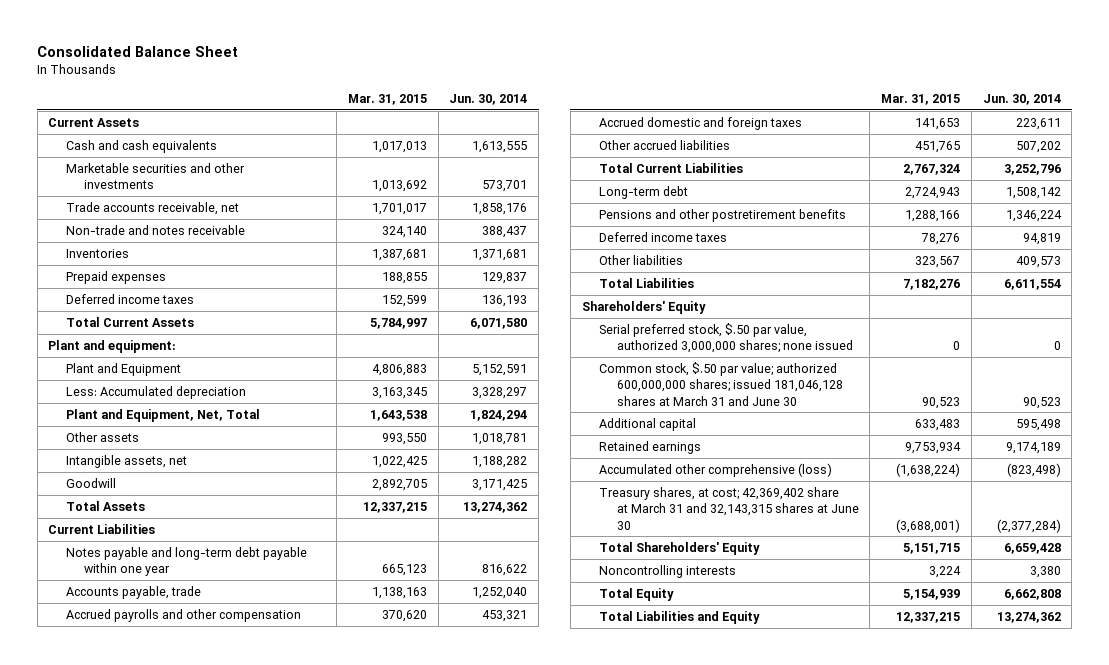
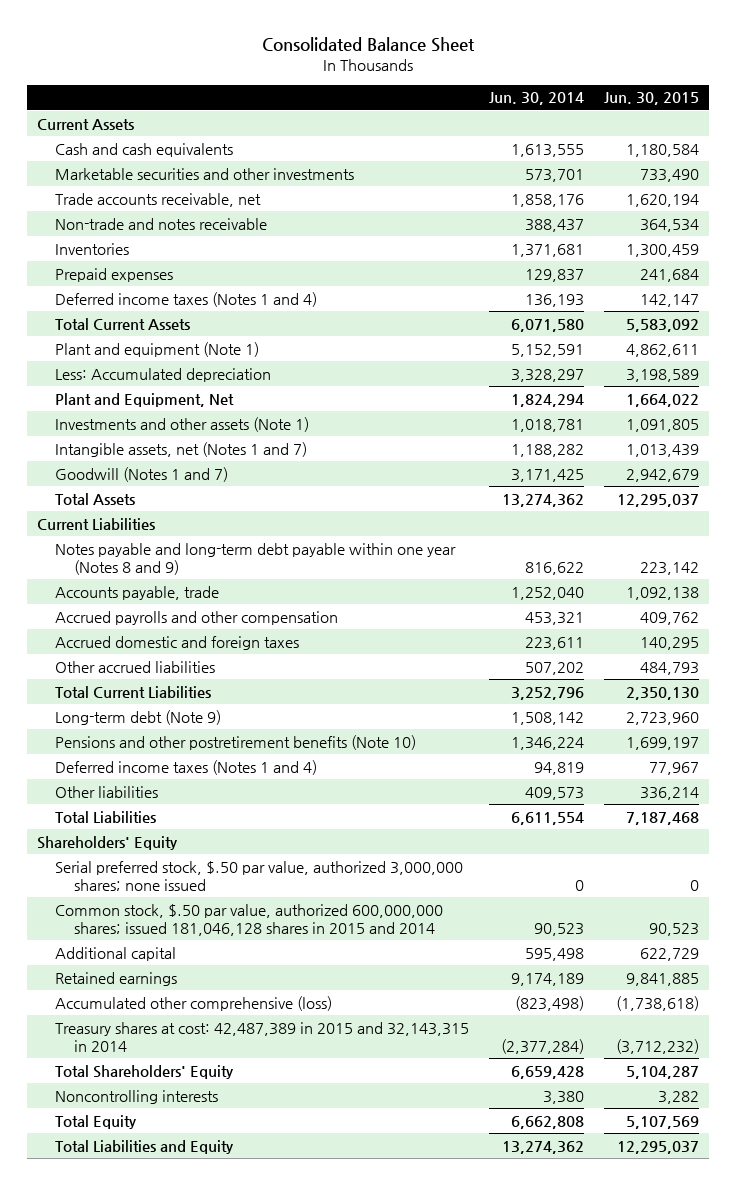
[348,93,428,105] Mar. 31, 2015 -> none
none -> [604,92,700,106] Jun. 30, 2015
[66,293,195,304] Deferred income taxes -> [55,291,318,307] Deferred income taxes (Notes 1 and 4)
[48,339,177,353] Plant and equipment: -> none
[66,362,182,376] Plant and Equipment -> [55,341,260,357] Plant and equipment (Note 1)
[66,408,261,422] Plant and Equipment, Net, Total -> [55,392,235,407] Plant and Equipment, Net
[66,431,140,442] Other assets -> [55,416,310,432] Investments and other assets (Note 1)
[66,454,188,468] Intangible assets, net -> [55,441,308,457] Intangible assets, net (Notes 1 and 7)
[66,477,117,488] Goodwill -> [55,466,229,482] Goodwill (Notes 1 and 7)
[66,546,308,577] Notes payable and long-term debt payable within one year -> [55,542,457,575] Notes payable and long-term debt payable within one year (Notes 8 and 9)
[599,185,689,199] Long-term debt -> [55,709,222,725] Long-term debt (Note 9)
[599,208,847,222] Pensions and other postretirement benefits -> [55,734,417,750] Pensions and other postretirement benefits (Note 10)
[599,231,728,242] Deferred income taxes -> [55,759,318,775] Deferred income taxes (Notes 1 and 4)
[599,361,843,406] Common stock, $.50 par value; authorized 600,000,000 shares; issued 181,046,128 shares at March 31 and June 30 -> [55,903,444,936] Common stock, $.50 par value, authorized 600,000,000 shares; issued 181,046,128 shares in 2015 and 2014
[599,486,859,530] Treasury shares, at cost; 42,369,402 share at March 31 and 32,143,315 shares at June 30 -> [55,1021,470,1052] Treasury shares at cost: 42,487,389 in 2015 and 32,143,315 in 2014

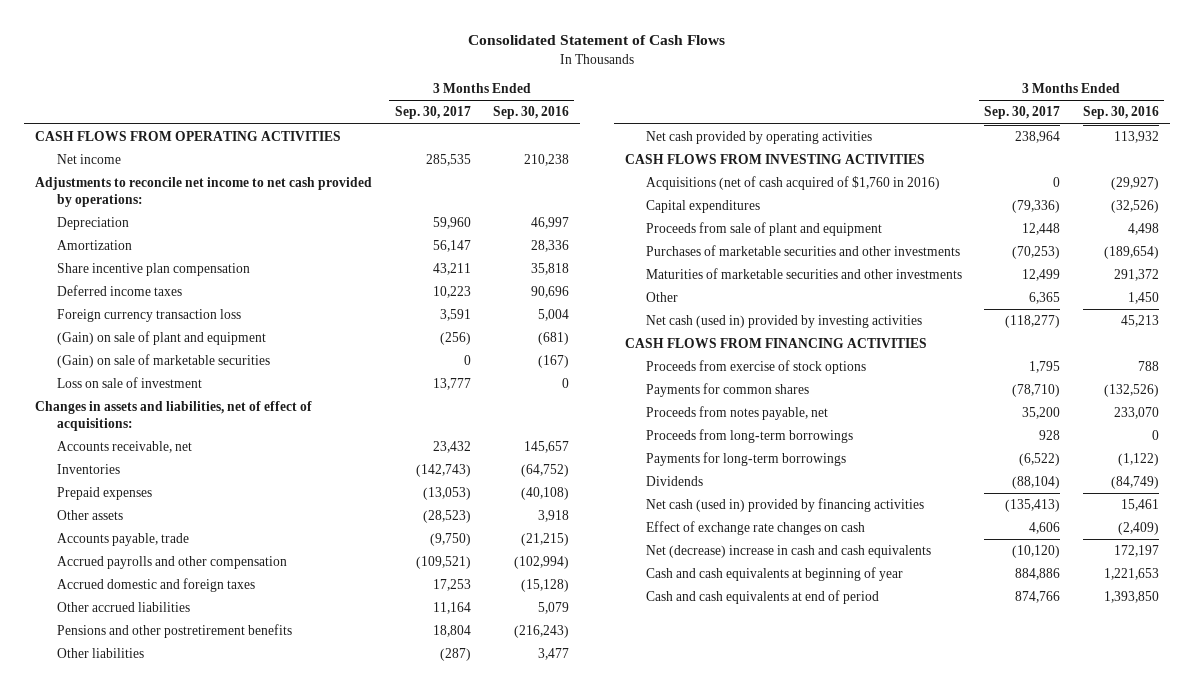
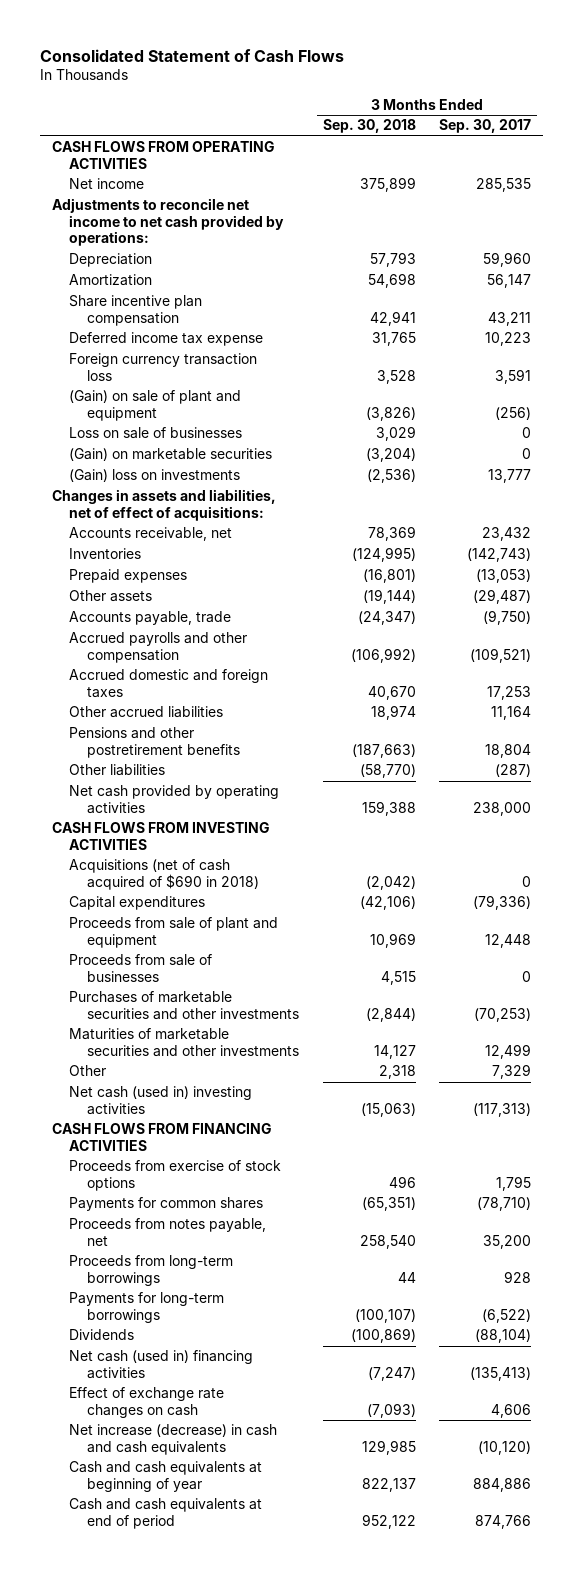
[492,106,569,120] Sep. 30, 2016 -> none
none -> [322,119,416,134] Sep. 30, 2018
[56,285,182,297] Deferred income taxes -> [69,332,264,347] Deferred income tax expense
none -> [69,427,243,440] Loss on sale of businesses
[56,354,270,369] (Gain) on sale of marketable securities -> [69,448,273,462] (Gain) on marketable securities
[56,377,202,389] Loss on sale of investment -> [69,469,241,483] (Gain) loss on investments
[422,510,471,524] (28,523) -> [473,589,532,605] (29,487)
[1015,131,1061,144] 238,964 -> [473,801,532,816] 238,000
[646,176,941,191] Acquisitions (net of cash acquired of $1,760 in 2016) -> [69,859,260,890] Acquisitions (net of cash acquired of $690 in 2018)
none -> [69,954,213,982] Proceeds from sale of businesses
[1029,292,1061,305] 6,365 -> [492,1064,532,1080] 7,329
[646,315,923,329] Net cash (used in) provided by investing activities -> [69,1086,253,1115] Net cash (used in) investing activities
[1005,315,1061,329] (118,277) -> [473,1102,532,1117] (117,313)
[646,498,925,513] Net cash (used in) provided by financing activities -> [69,1350,254,1379] Net cash (used in) financing activities
[646,545,932,559] Net (decrease) increase in cash and cash equivalents -> [69,1424,278,1455] Net increase (decrease) in cash and cash equivalents

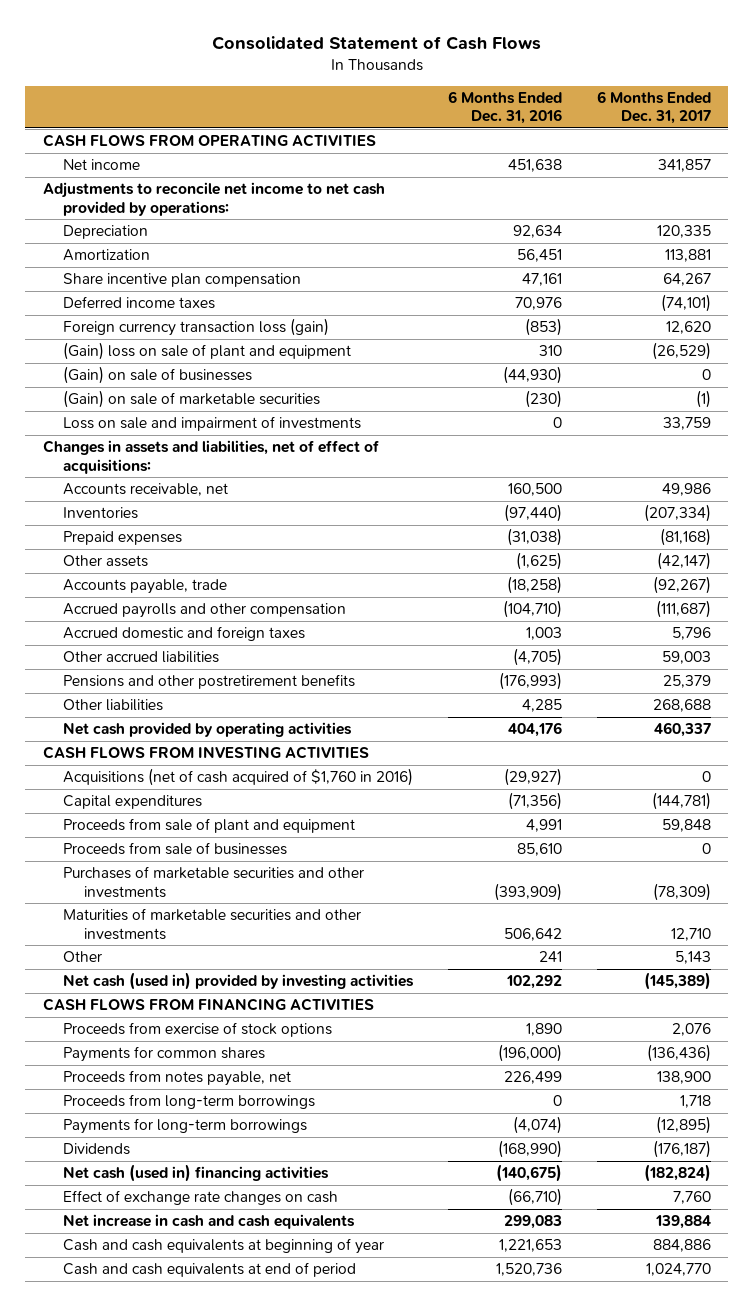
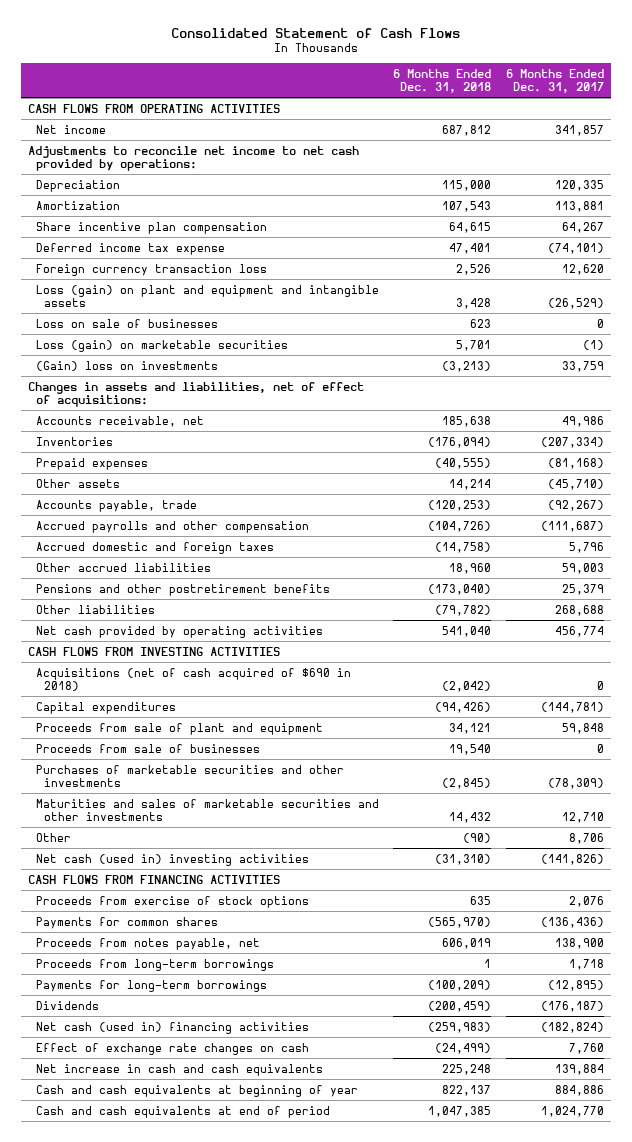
[448,90,563,125] 6 Months Ended Dec. 31, 2016 -> none
none -> [393,68,492,93] 6 Months Ended Dec. 31, 2018
[63,296,216,310] Deferred income taxes -> [35,242,225,255] Deferred income tax expense
[63,318,330,337] Foreign currency transaction loss (gain) -> [35,263,267,276] Foreign currency transaction loss
[63,342,352,361] (Gain) loss on sale of plant and equipment -> [35,284,379,307] Loss (gain) on plant and equipment and intangible assets
[63,366,253,385] (Gain) on sale of businesses -> [35,318,218,328] Loss on sale of businesses
[63,390,321,409] (Gain) on sale of marketable securities -> [35,339,288,352] Loss (gain) on marketable securities
[63,416,362,432] Loss on sale and impairment of investments -> [35,360,218,371] (Gain) loss on investments
[656,552,711,571] (42,147) -> [547,478,604,490] (45,710)
[653,722,711,738] 460,337 -> [554,625,604,637] 456,774
[63,768,414,787] Acquisitions (net of cash acquired of $1,760 in 2016) -> [35,667,351,691] Acquisitions (net of cash acquired of $690 in 2018)
[63,908,362,940] Maturities of marketable securities and other investments -> [35,798,379,821] Maturities and sales of marketable securities and other investments
[674,951,711,965] 5,143 -> [568,832,604,844] 8,706
[63,972,415,991] Net cash (used in) provided by investing activities -> [35,853,309,866] Net cash (used in) investing activities
[643,972,711,991] (145,389) -> [540,853,604,865] (141,826)

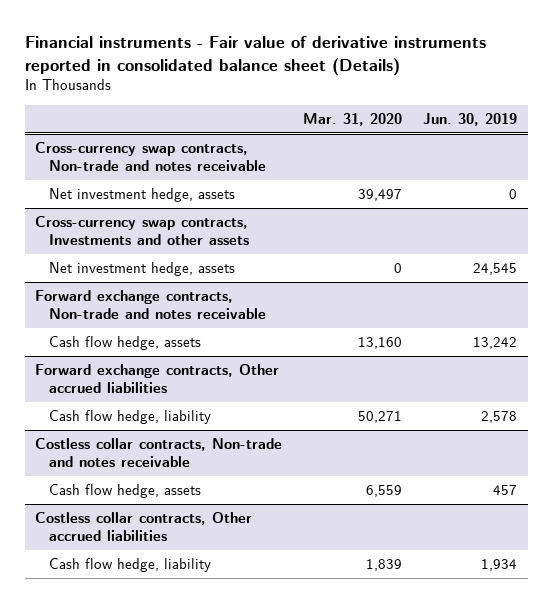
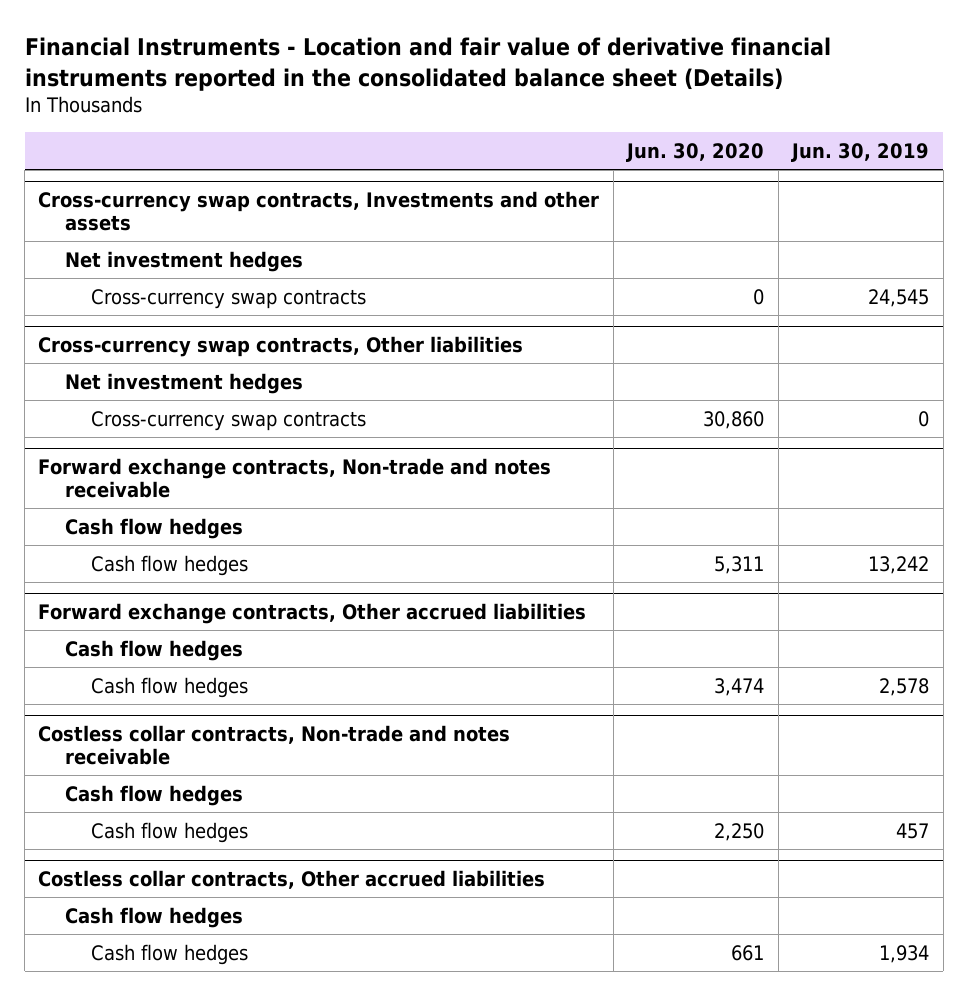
[24,35,486,76] Financial instruments - Fair value of derivative instruments reported in consolidated balance sheet (Details) -> [24,37,831,91] Financial Instruments - Location and fair value of derivative financial instruments reported in the consolidated balance sheet (Details)
[303,113,403,127] Mar. 31, 2020 -> none
none -> [626,142,765,162] Jun. 30, 2020
[35,141,266,171] Cross-currency swap contracts, Non-trade and notes receivable -> none
[48,187,235,202] Net investment hedge, assets -> none
none -> [64,250,303,272] Net investment hedges
[48,261,235,276] Net investment hedge, assets -> [91,288,367,309] Cross-currency swap contracts
none -> [38,336,524,358] Cross-currency swap contracts, Other liabilities
none -> [64,372,303,394] Net investment hedges
none -> [91,410,367,431] Cross-currency swap contracts
none -> [64,517,243,539] Cash flow hedges
[48,335,201,350] Cash flow hedge, assets -> [91,554,249,576] Cash flow hedges
none -> [64,639,243,661] Cash flow hedges
[48,409,211,424] Cash flow hedge, liability -> [91,676,249,698] Cash flow hedges
none -> [64,784,243,806] Cash flow hedges
[48,483,201,498] Cash flow hedge, assets -> [91,821,249,843] Cash flow hedges
none -> [64,906,243,928] Cash flow hedges
[48,557,211,572] Cash flow hedge, liability -> [91,943,249,965] Cash flow hedges

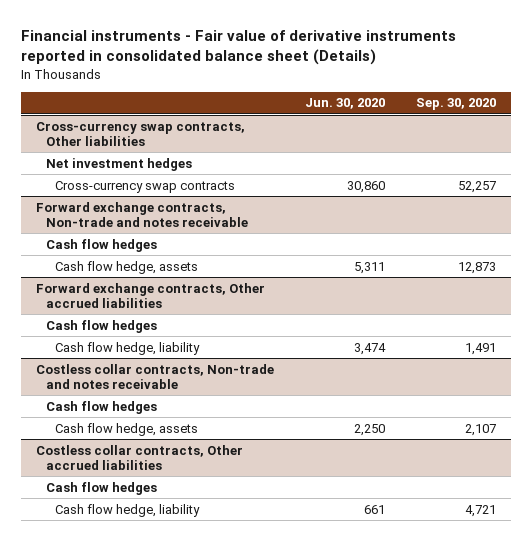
[24,37,831,91] Financial Instruments - Location and fair value of derivative financial instruments reported in the consolidated balance sheet (Details) -> [20,29,456,66] Financial instruments - Fair value of derivative instruments reported in consolidated balance sheet (Details)
[791,142,930,162] Jun. 30, 2019 -> none
none -> [415,98,496,111] Sep. 30, 2020
[38,191,600,231] Cross-currency swap contracts, Investments and other assets -> none
[64,250,303,272] Net investment hedges -> none
[91,288,367,309] Cross-currency swap contracts -> none
[91,554,249,576] Cash flow hedges -> [55,260,199,274] Cash flow hedge, assets
[91,676,249,698] Cash flow hedges -> [55,341,201,355] Cash flow hedge, liability
[91,821,249,843] Cash flow hedges -> [55,422,199,436] Cash flow hedge, assets
[91,943,249,965] Cash flow hedges -> [55,503,201,517] Cash flow hedge, liability

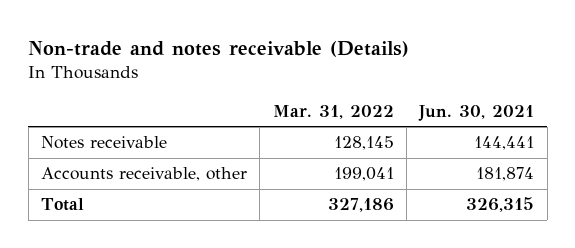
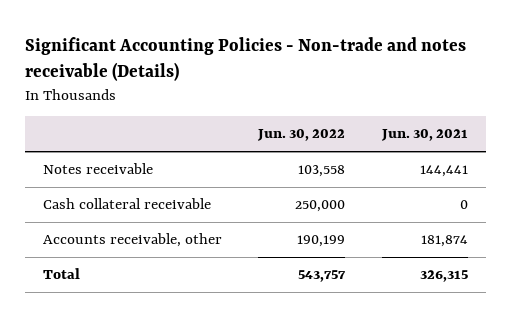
[28,40,410,57] Non-trade and notes receivable (Details) -> [24,36,466,81] Significant Accounting Policies - Non-trade and notes receivable (Details)
[272,104,394,119] Mar. 31, 2022 -> none
none -> [257,129,346,142] Jun. 30, 2022
none -> [43,198,212,210] Cash collateral receivable

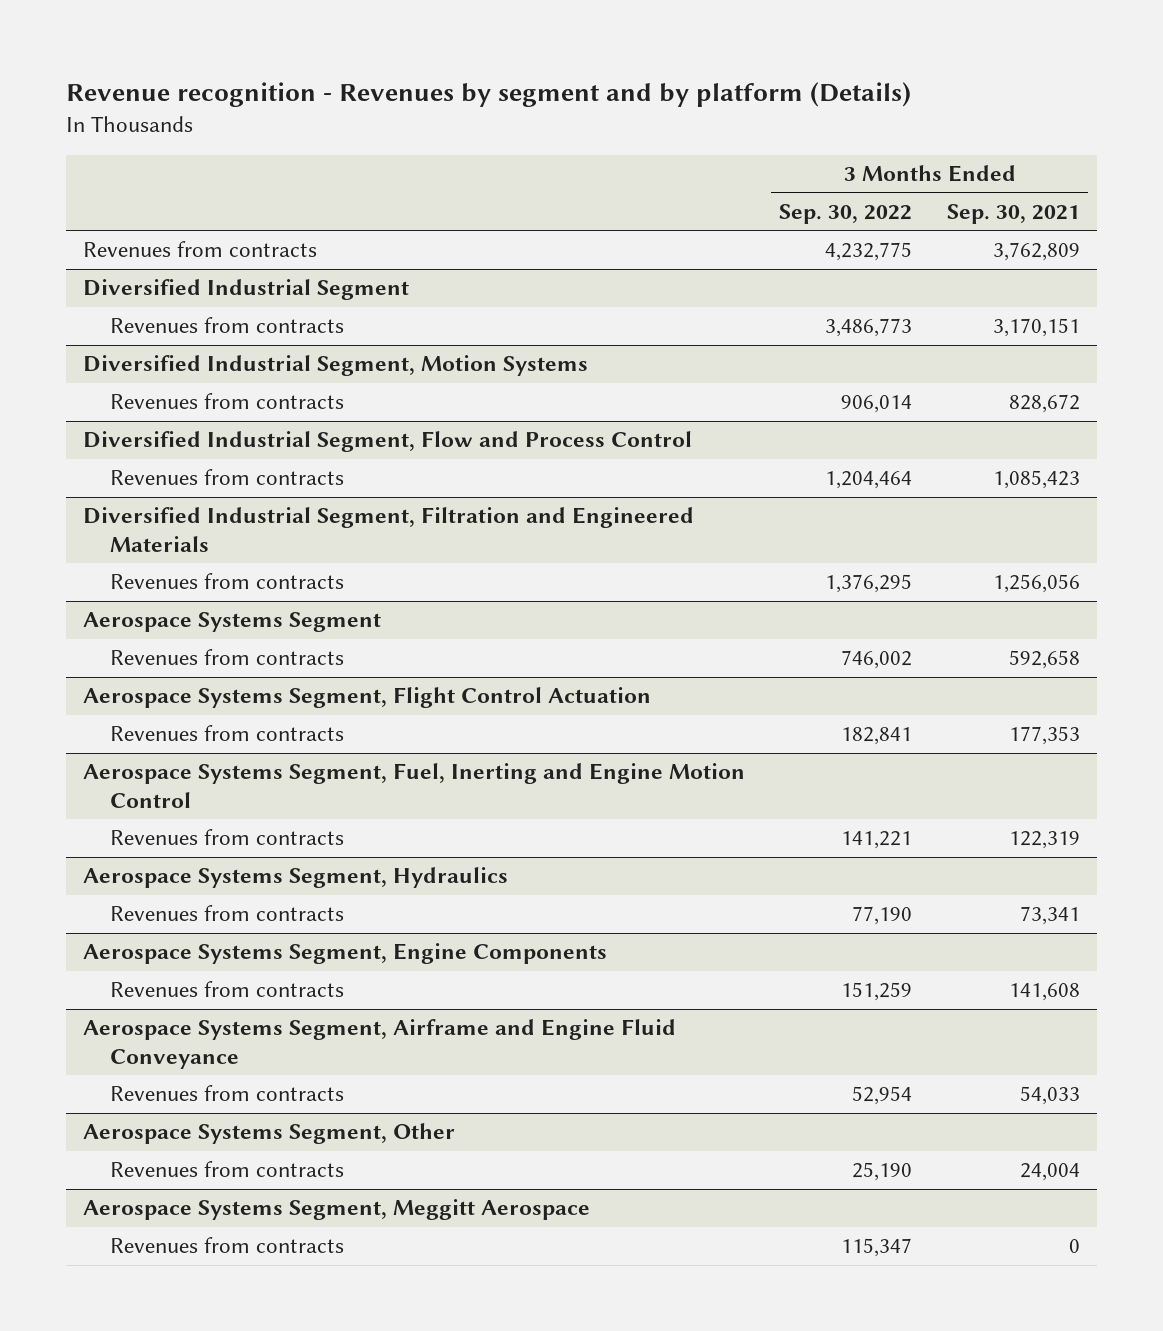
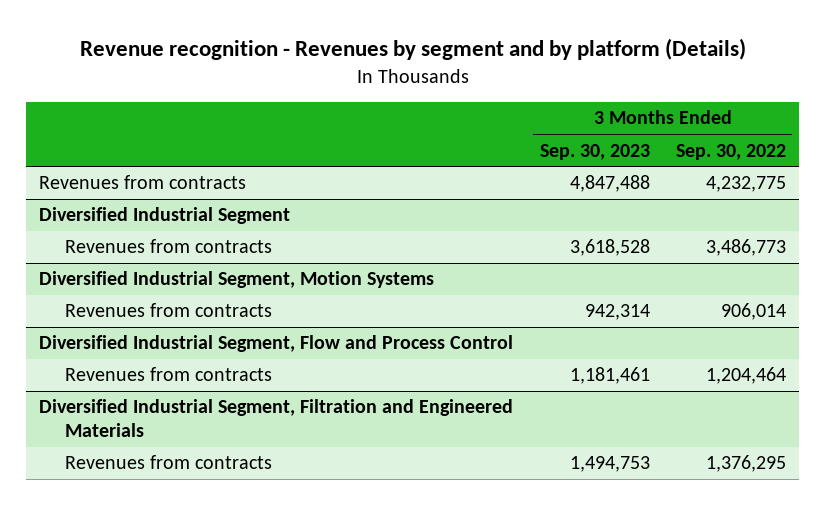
[946,203,1080,224] Sep. 30, 2021 -> none
none -> [539,143,650,160] Sep. 30, 2023
[82,612,381,633] Aerospace Systems Segment -> none
[109,649,344,666] Revenues from contracts -> none
[82,687,651,709] Aerospace Systems Segment, Flight Control Actuation -> none
[109,725,344,742] Revenues from contracts -> none
[82,763,745,808] Aerospace Systems Segment, Fuel, Inerting and Engine Motion Control -> none
[109,829,344,846] Revenues from contracts -> none
[82,867,508,889] Aerospace Systems Segment, Hydraulics -> none
[109,905,344,922] Revenues from contracts -> none
[82,943,607,965] Aerospace Systems Segment, Engine Components -> none
[109,981,344,998] Revenues from contracts -> none
[82,1019,676,1069] Aerospace Systems Segment, Airframe and Engine Fluid Conveyance -> none
[109,1085,344,1102] Revenues from contracts -> none
[82,1123,455,1145] Aerospace Systems Segment, Other -> none
[109,1161,344,1178] Revenues from contracts -> none
[82,1199,590,1221] Aerospace Systems Segment, Meggitt Aerospace -> none
[109,1237,344,1254] Revenues from contracts -> none

